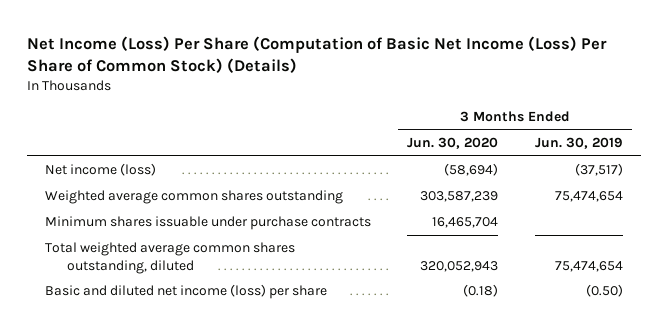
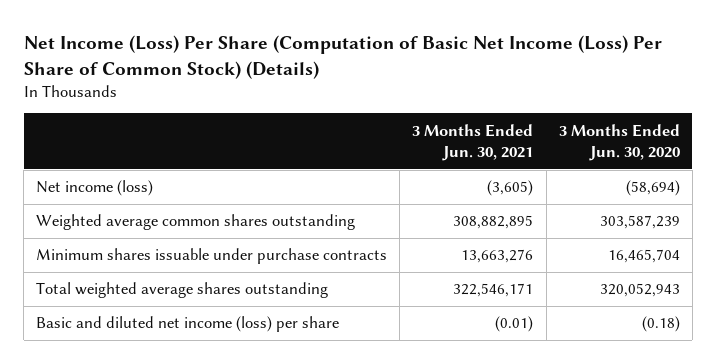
[534,137,623,150] Jun. 30, 2019 -> none
none -> [412,123,534,161] 3 Months Ended Jun. 30, 2021
[45,242,296,274] Total weighted average common shares outstanding, diluted -> [36,282,329,299] Total weighted average shares outstanding

